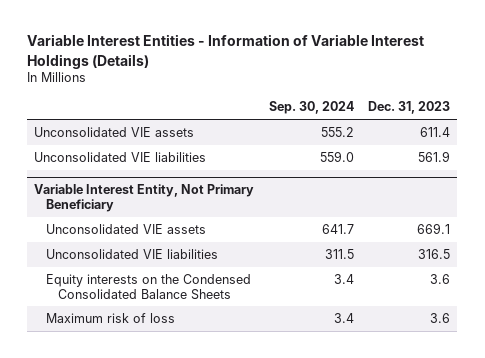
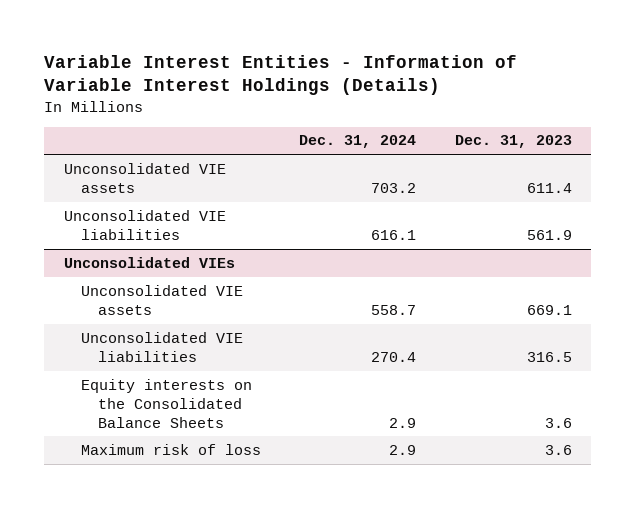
[268,101,354,115] Sep. 30, 2024 -> none
none -> [299,135,417,149] Dec. 31, 2024
[34,184,255,213] Variable Interest Entity, Not Primary Beneficiary -> [63,256,235,268] Unconsolidated VIEs
[46,273,252,300] Equity interests on the Condensed Consolidated Balance Sheets -> [80,378,252,428] Equity interests on the Consolidated Balance Sheets

